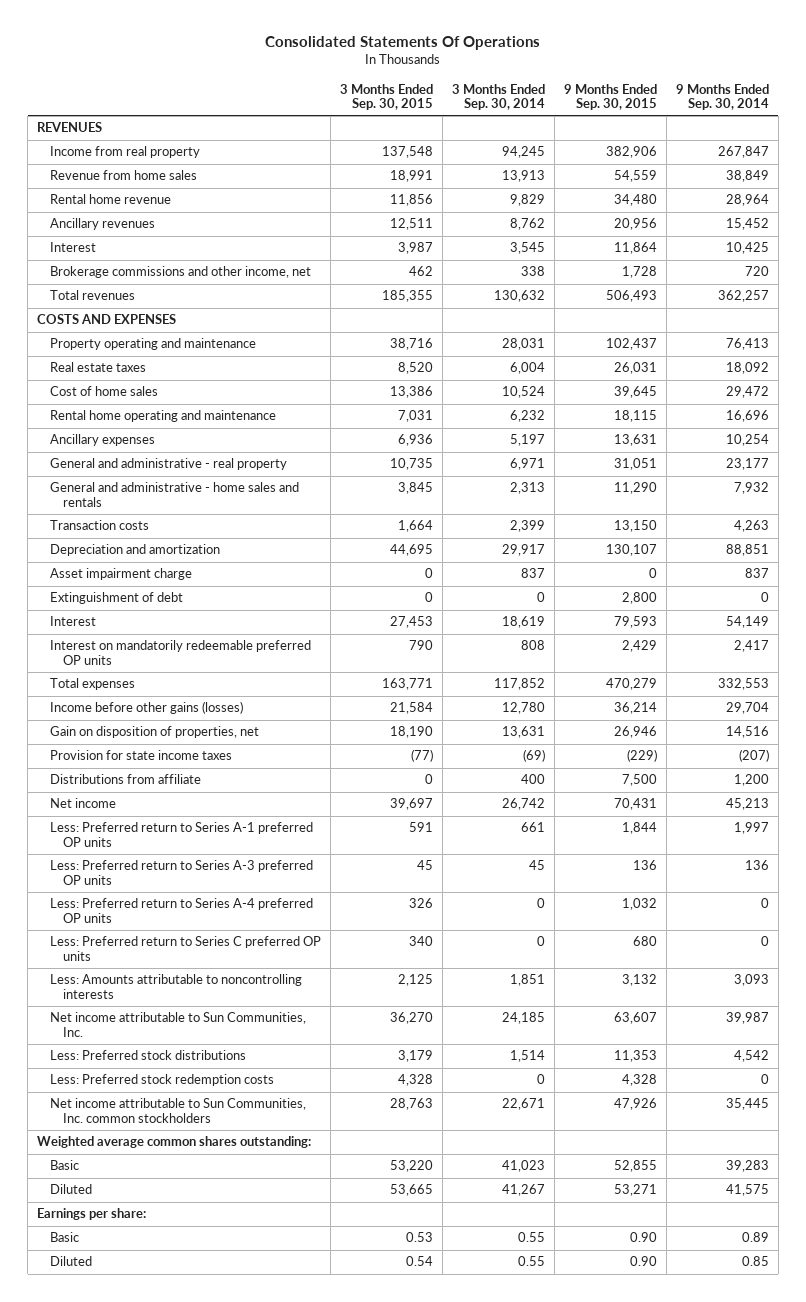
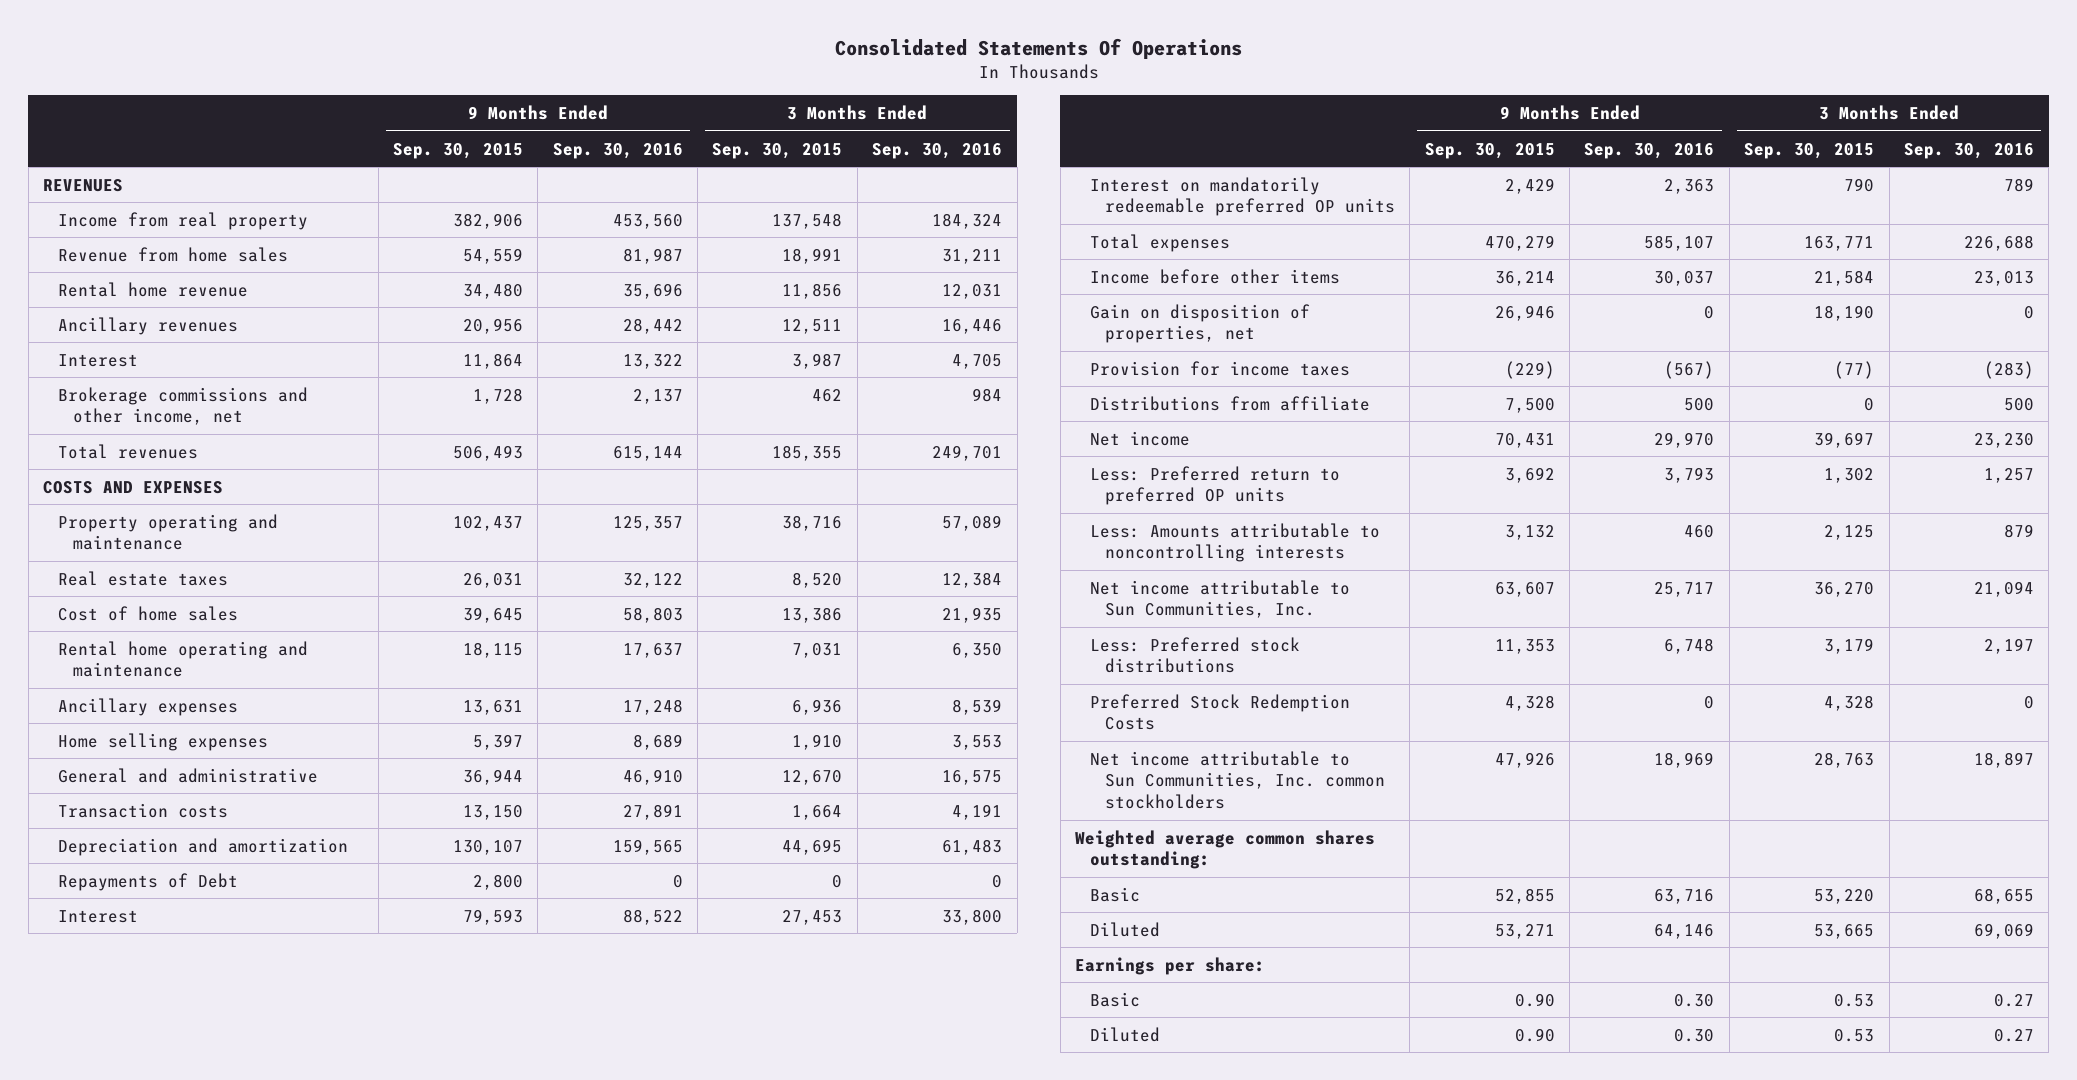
[452,83,546,111] 3 Months Ended Sep. 30, 2014 -> none
[675,83,769,111] 9 Months Ended Sep. 30, 2014 -> none
none -> [552,142,683,159] Sep. 30, 2016
none -> [872,142,1003,159] Sep. 30, 2016
[50,482,300,508] General and administrative - home sales and rentals -> none
none -> [58,732,269,751] Home selling expenses
[50,458,288,471] General and administrative - real property -> [58,767,319,783] General and administrative
[390,458,434,471] 10,735 -> [782,769,843,785] 12,670
[613,458,657,471] 31,051 -> [462,768,523,785] 36,944
[50,568,193,581] Asset impairment charge -> none
[50,592,184,605] Extinguishment of debt -> [58,872,239,891] Repayments of Debt
[50,701,244,715] Income before other gains (losses) -> [1089,268,1340,284] Income before other items
[50,750,233,761] Provision for state income taxes -> [1089,360,1350,376] Provision for income taxes
[50,860,314,886] Less: Preferred return to Series A-3 preferred OP units -> none
[50,898,314,924] Less: Preferred return to Series A-4 preferred OP units -> none
[50,936,322,962] Less: Preferred return to Series C preferred OP units -> none
[50,822,314,848] Less: Preferred return to Series A-1 preferred OP units -> [1089,465,1340,506] Less: Preferred return to preferred OP units
[409,822,434,833] 591 -> [1824,467,1875,483] 1,302
[621,822,657,835] 1,844 -> [1504,466,1555,483] 3,692
[50,1074,275,1087] Less: Preferred stock redemption costs -> [1089,693,1350,731] Preferred Stock Redemption Costs
[406,1256,434,1267] 0.54 -> [1834,1028,1875,1042] 0.53

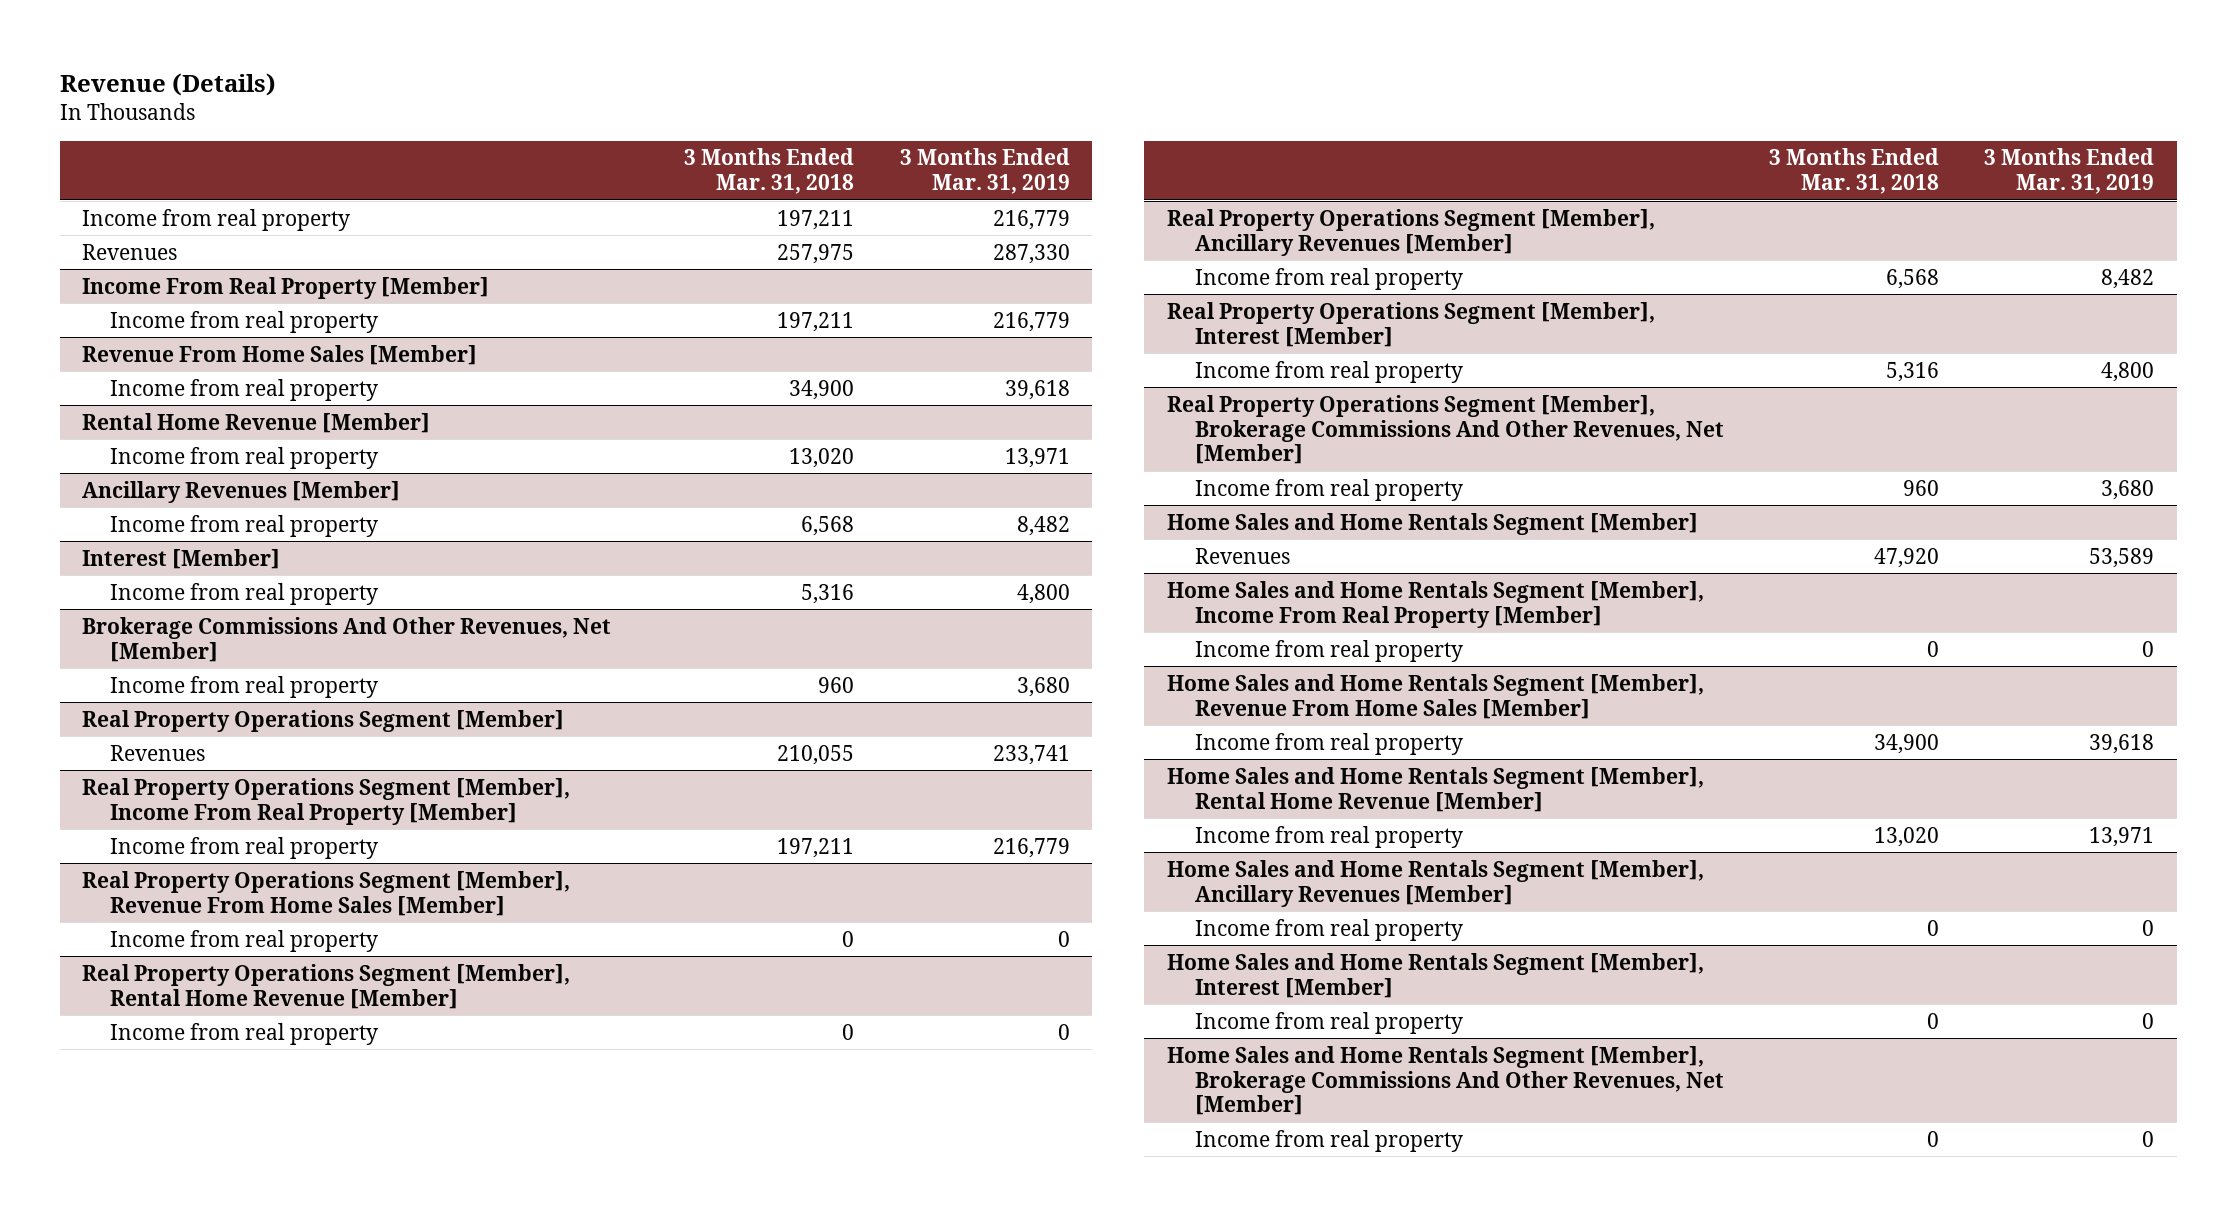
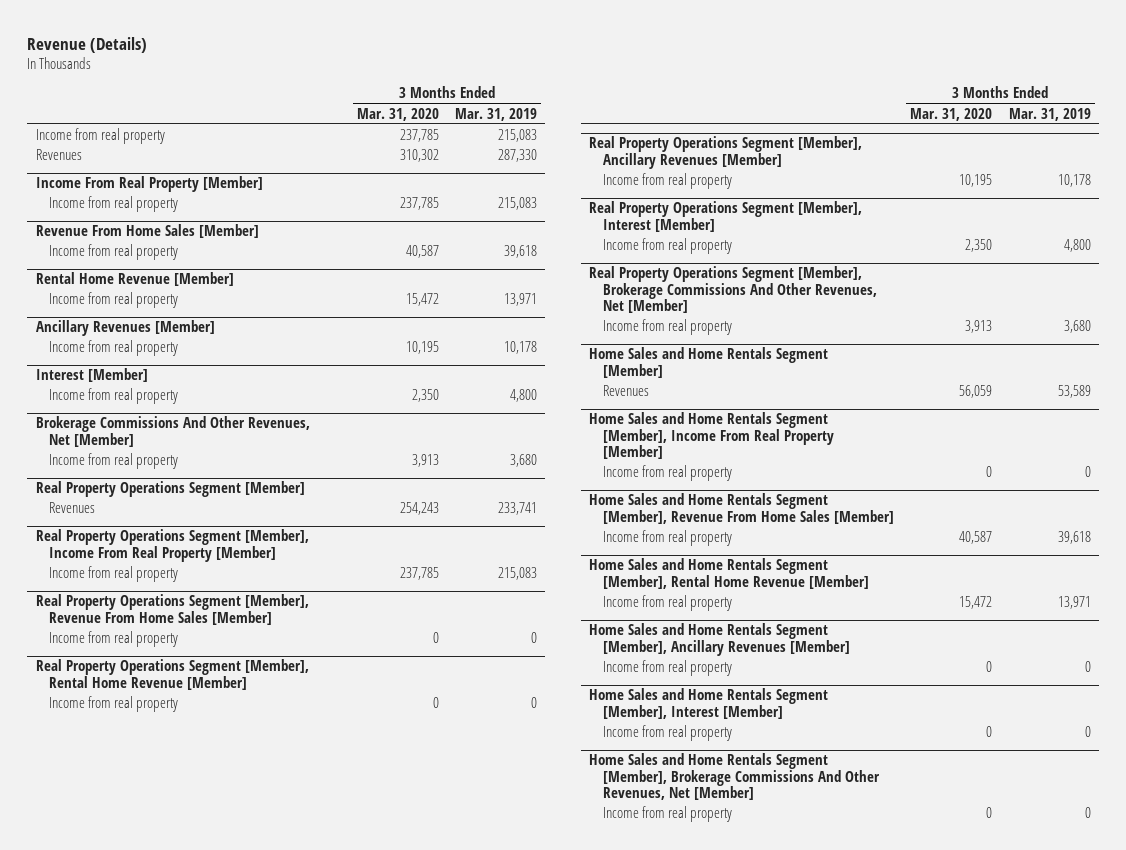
[684,148,855,195] 3 Months Ended Mar. 31, 2018 -> none
none -> [356,107,439,121] Mar. 31, 2020
[992,209,1070,230] 216,779 -> [498,129,538,143] 215,083
[992,311,1070,332] 216,779 -> [498,197,538,211] 215,083
[1016,515,1070,536] 8,482 -> [504,341,538,355] 10,178
[992,837,1070,858] 216,779 -> [498,567,538,581] 215,083
[2101,268,2155,289] 8,482 -> [1057,174,1091,188] 10,178

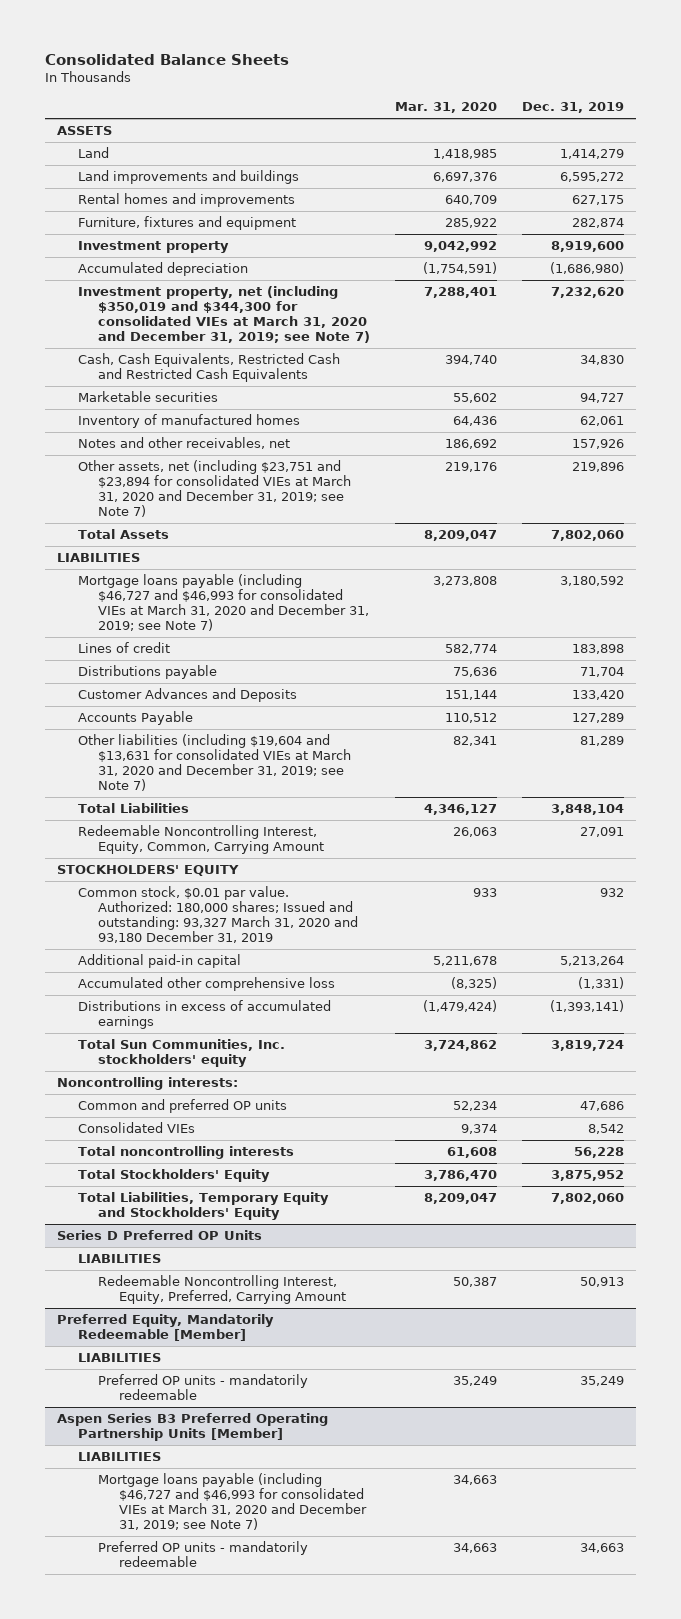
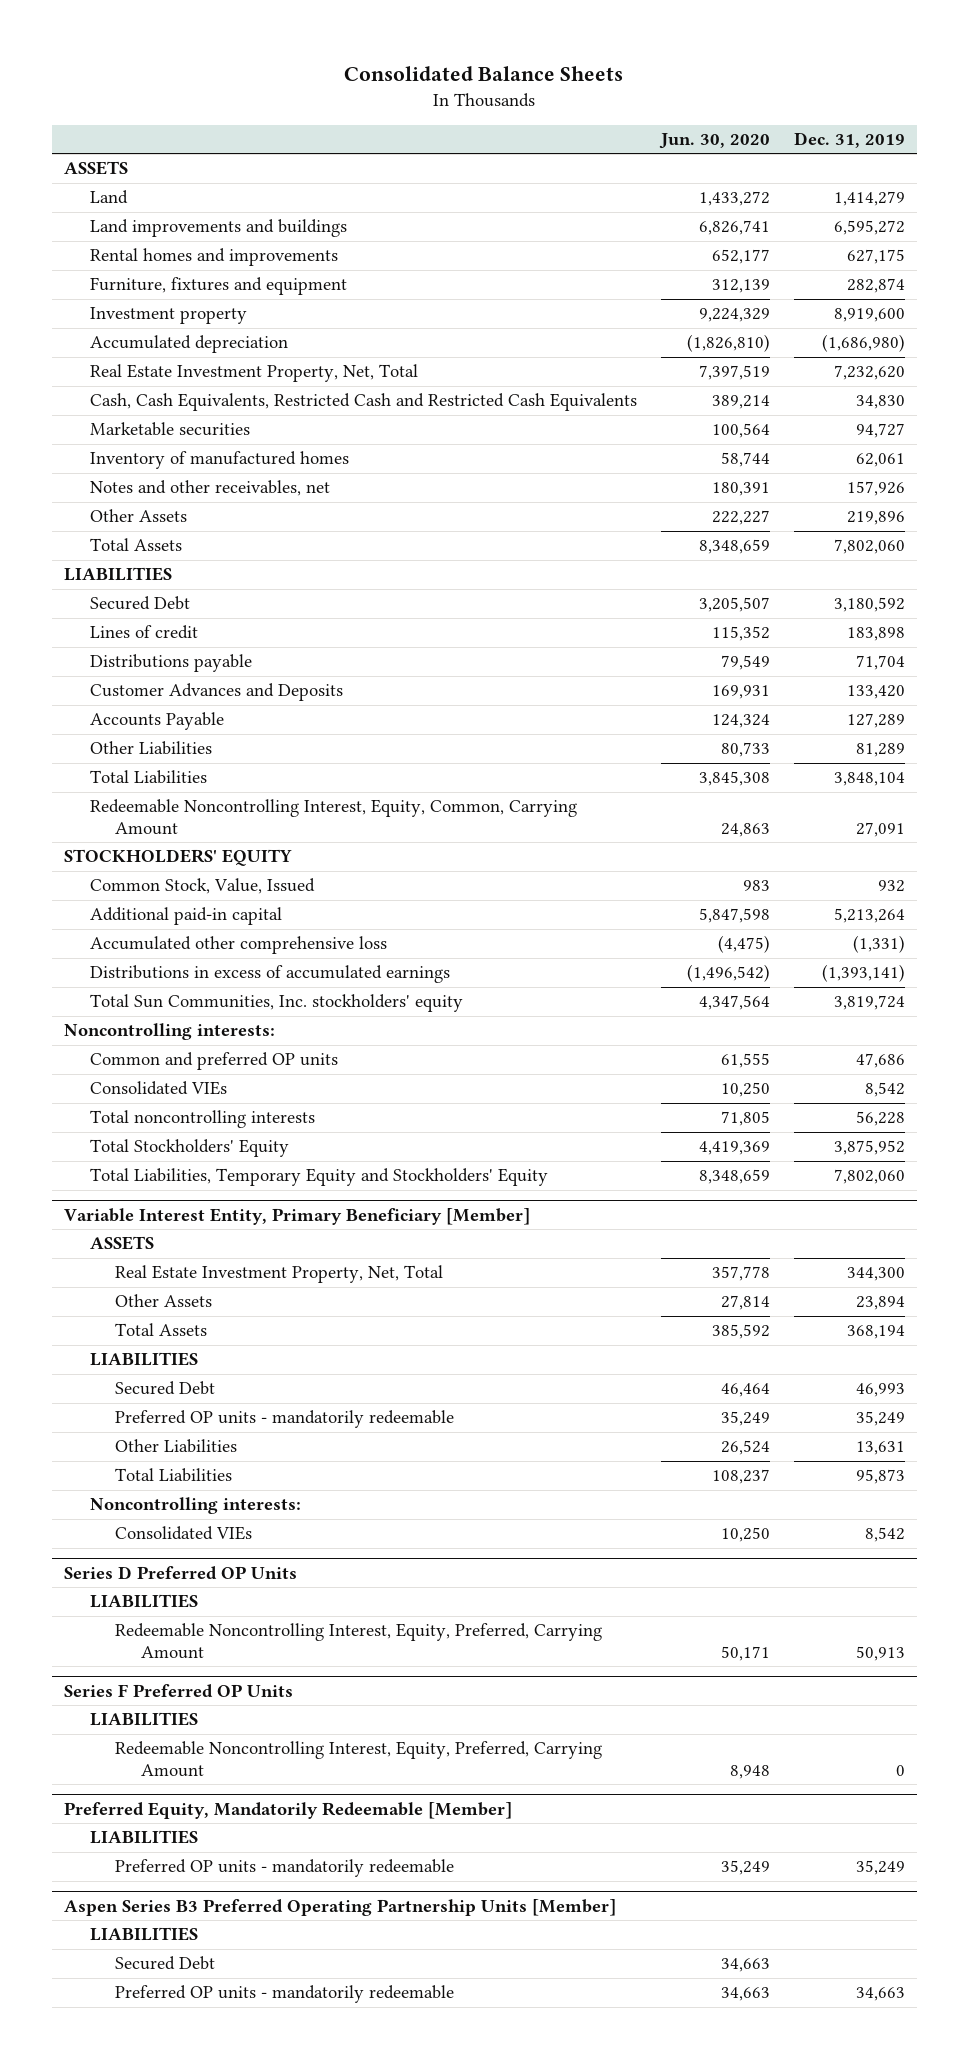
[394,102,497,114] Mar. 31, 2020 -> none
none -> [658,133,770,150] Jun. 30, 2020
[77,286,371,343] Investment property, net (including $350,019 and $344,300 for consolidated VIEs at March 31, 2020 and December 31, 2019; see Note 7) -> [89,364,418,383] Real Estate Investment Property, Net, Total
[77,460,352,517] Other assets, net (including $23,751 and $23,894 for consolidated VIEs at March 31, 2020 and December 31, 2019; see Note 7) -> [89,509,187,523] Other Assets
[77,574,370,631] Mortgage loans payable (including $46,727 and $46,993 for consolidated VIEs at March 31, 2020 and December 31, 2019; see Note 7) -> [89,596,190,611] Secured Debt
[77,734,352,791] Other liabilities (including $19,604 and $13,631 for consolidated VIEs at March 31, 2020 and December 31, 2019; see Note 7) -> [89,741,212,756] Other Liabilities
[77,886,359,943] Common stock, $0.01 par value. Authorized: 180,000 shares; Issued and outstanding: 93,327 March 31, 2020 and 93,180 December 31, 2019 -> [89,878,315,895] Common Stock, Value, Issued
none -> [64,1208,531,1226] Variable Interest Entity, Primary Beneficiary [Member]
none -> [89,1236,154,1251] ASSETS
none -> [115,1265,444,1284] Real Estate Investment Property, Net, Total
none -> [115,1294,213,1308] Other Assets
none -> [115,1323,208,1337] Total Assets
none -> [89,1352,198,1367] LIABILITIES
none -> [115,1381,216,1396] Secured Debt
none -> [115,1410,455,1429] Preferred OP units - mandatorily redeemable
none -> [115,1439,238,1454] Other Liabilities
none -> [115,1468,233,1483] Total Liabilities
none -> [89,1497,301,1515] Noncontrolling interests:
none -> [115,1526,253,1541] Consolidated VIEs
none -> [64,1684,294,1699] Series F Preferred OP Units
none -> [89,1712,198,1727] LIABILITIES
none -> [115,1741,603,1777] Redeemable Noncontrolling Interest, Equity, Preferred, Carrying Amount
[98,1473,367,1530] Mortgage loans payable (including $46,727 and $46,993 for consolidated VIEs at March 31, 2020 and December 31, 2019; see Note 7) -> [115,1956,216,1971] Secured Debt

